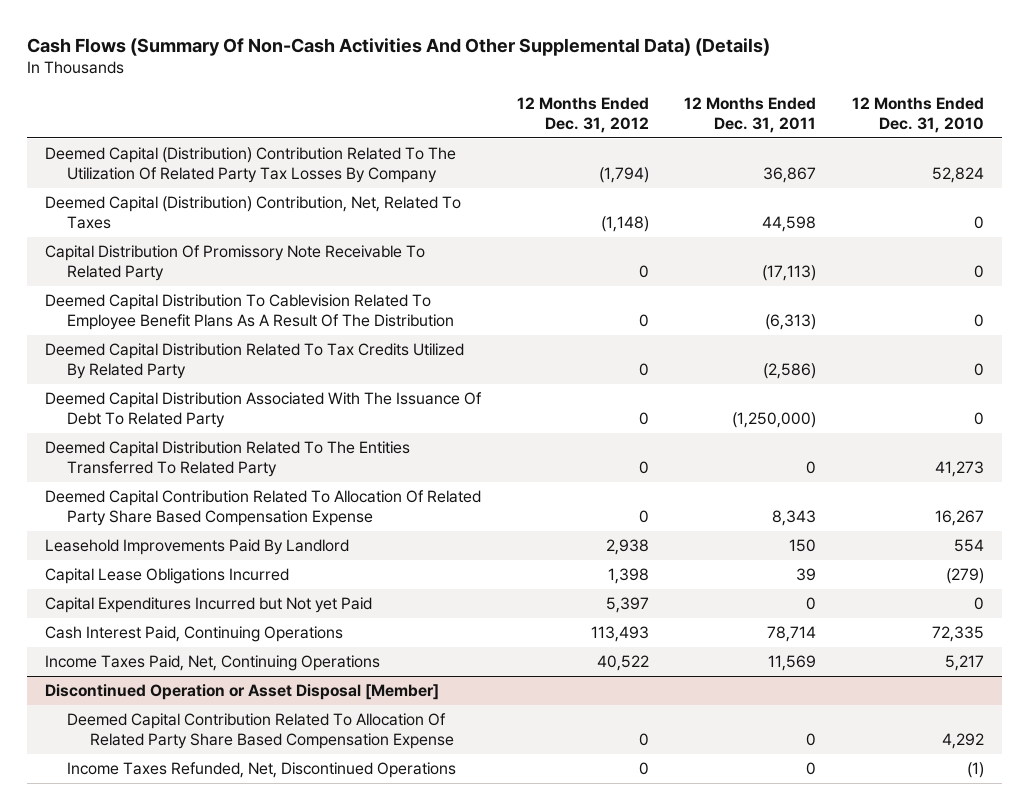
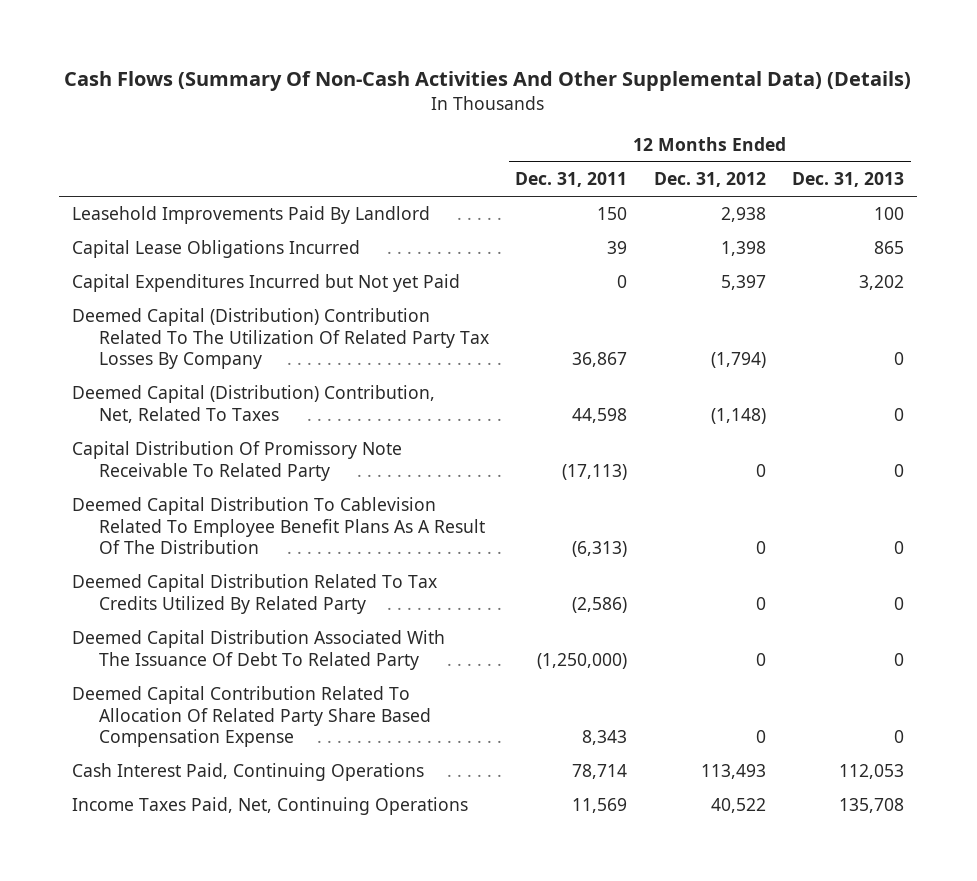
[852,97,985,133] 12 Months Ended Dec. 31, 2010 -> none
none -> [792,172,905,188] Dec. 31, 2013
[44,539,349,556] Leasehold Improvements Paid By Landlord -> [72,206,431,225] Leasehold Improvements Paid By Landlord
[44,568,289,585] Capital Lease Obligations Incurred -> [72,240,361,259] Capital Lease Obligations Incurred
[44,597,372,614] Capital Expenditures Incurred but Not yet Paid -> [72,274,461,293] Capital Expenditures Incurred but Not yet Paid
[44,441,410,477] Deemed Capital Distribution Related To The Entities Transferred To Related Party -> none
[44,684,439,701] Discontinued Operation or Asset Disposal [Member] -> none
[67,713,455,749] Deemed Capital Contribution Related To Allocation Of Related Party Share Based Compensation Expense -> none
[67,762,457,779] Income Taxes Refunded, Net, Discontinued Operations -> none

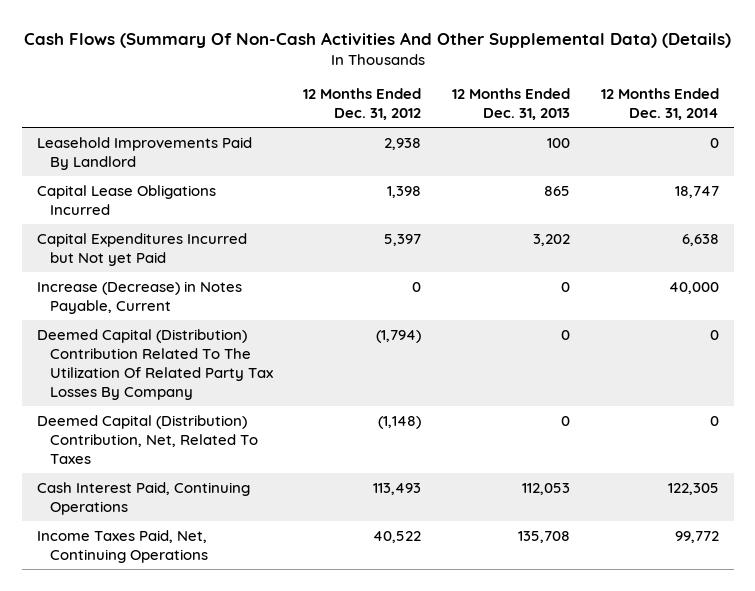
[515,172,628,188] Dec. 31, 2011 -> none
none -> [600,88,719,121] 12 Months Ended Dec. 31, 2014
none -> [36,280,242,314] Increase (Decrease) in Notes Payable, Current
[72,441,403,481] Capital Distribution Of Promissory Note Receivable To Related Party -> none
[72,497,485,555] Deemed Capital Distribution To Cablevision Related To Employee Benefit Plans As A Result Of The Distribution -> none
[72,574,438,614] Deemed Capital Distribution Related To Tax Credits Utilized By Related Party -> none
[72,630,446,670] Deemed Capital Distribution Associated With The Issuance Of Debt To Related Party -> none
[72,686,431,748] Deemed Capital Contribution Related To Allocation Of Related Party Share Based Compensation Expense -> none

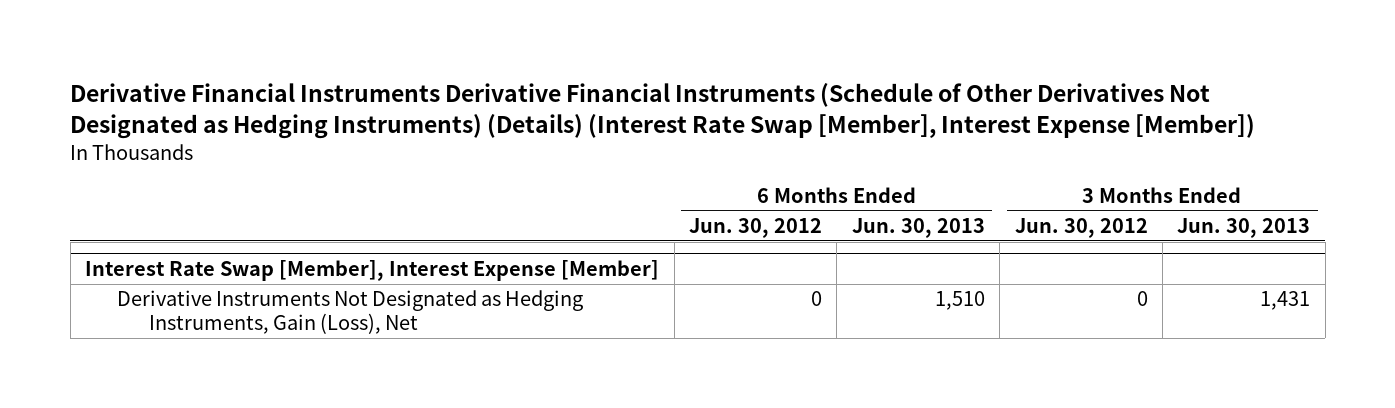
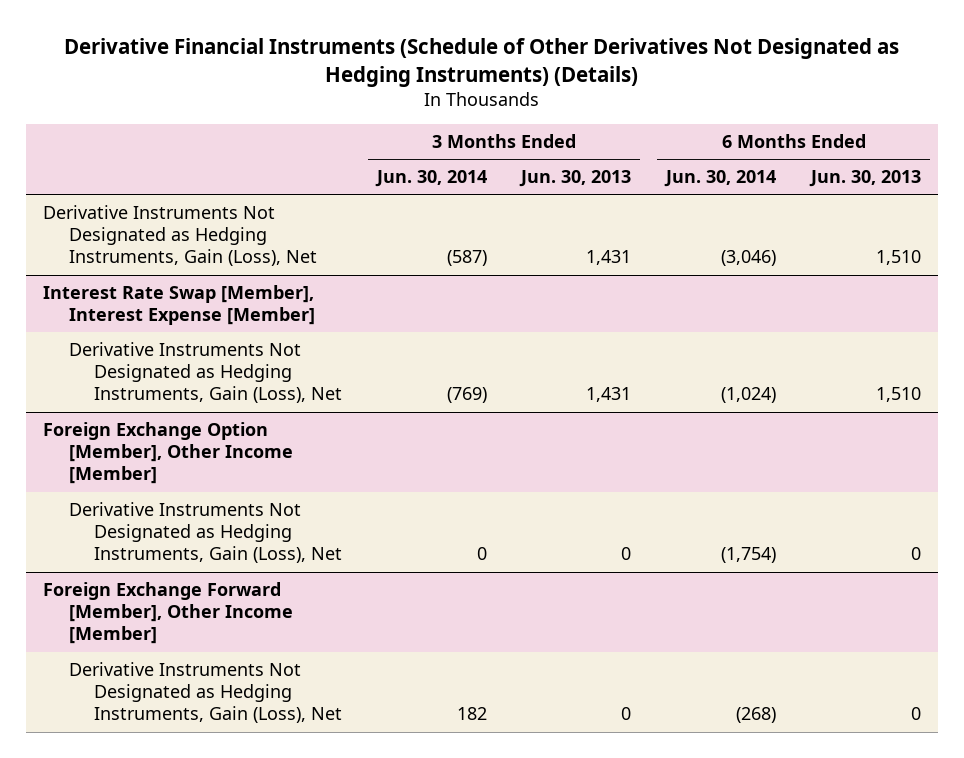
[70,82,1256,139] Derivative Financial Instruments Derivative Financial Instruments (Schedule of Other Derivatives Not Designated as Hedging Instruments) (Details) (Interest Rate Swap [Member], Interest Expense [Member]) -> [64,37,900,87] Derivative Financial Instruments (Schedule of Other Derivatives Not Designated as Hedging Instruments) (Details)
[688,218,822,239] Jun. 30, 2012 -> none
[1014,218,1148,239] Jun. 30, 2012 -> none
none -> [374,170,487,188] Jun. 30, 2014
none -> [664,170,777,188] Jun. 30, 2014
none -> [43,205,317,267] Derivative Instruments Not Designated as Hedging Instruments, Gain (Loss), Net
none -> [43,422,293,485] Foreign Exchange Option [Member], Other Income [Member]
none -> [68,502,343,564] Derivative Instruments Not Designated as Hedging Instruments, Gain (Loss), Net
none -> [43,582,293,645] Foreign Exchange Forward [Member], Other Income [Member]
none -> [68,662,343,724] Derivative Instruments Not Designated as Hedging Instruments, Gain (Loss), Net

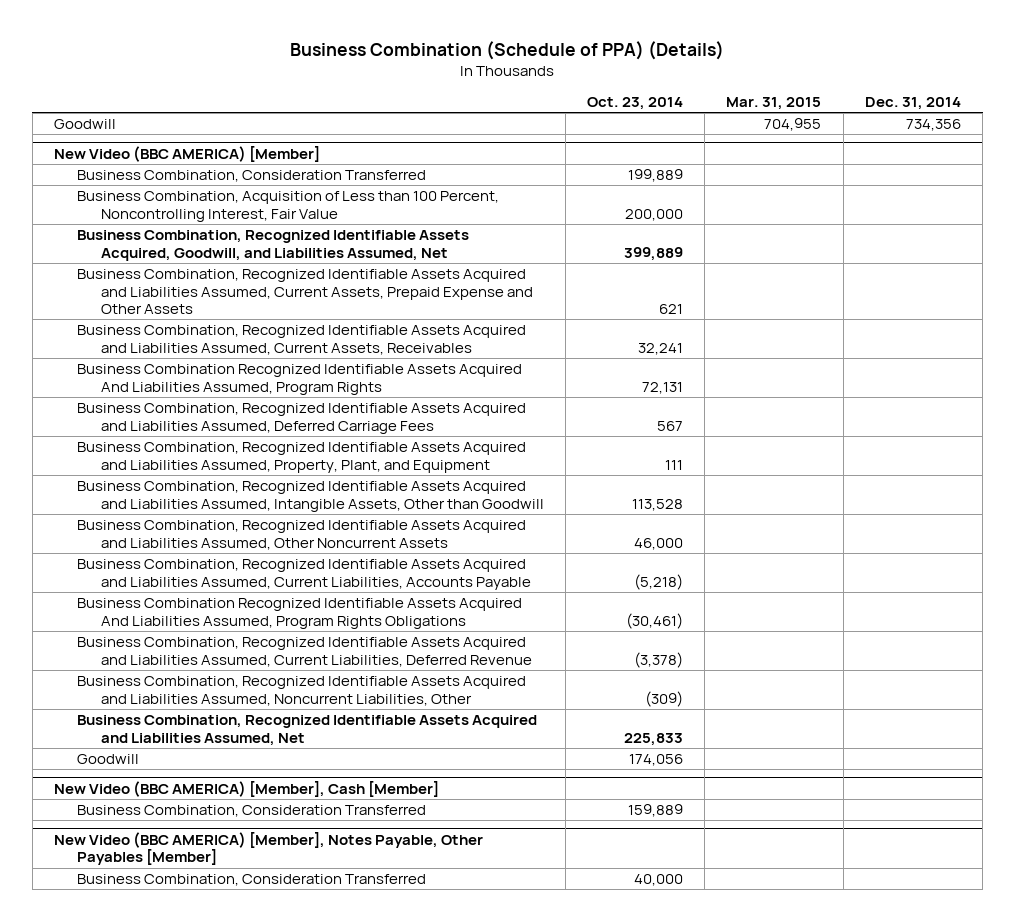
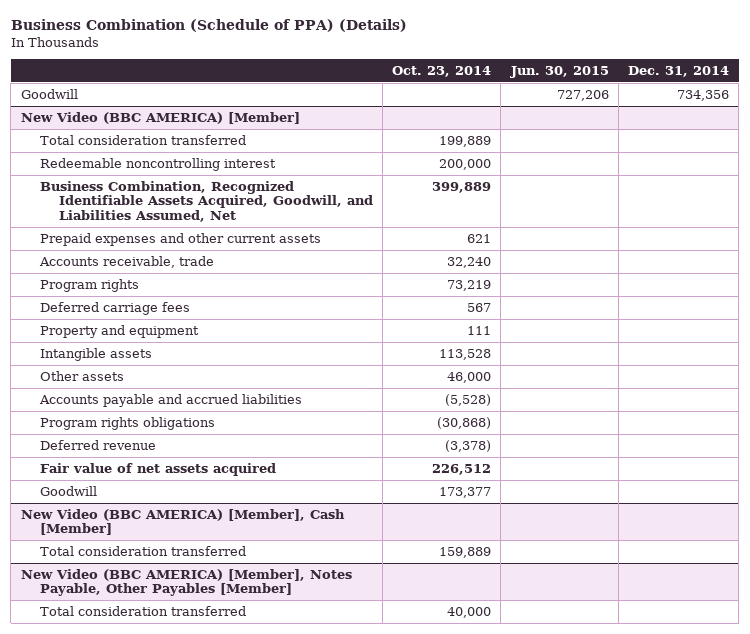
[726,97,822,111] Mar. 31, 2015 -> none
none -> [509,66,609,79] Jun. 30, 2015
[77,170,427,183] Business Combination, Consideration Transferred -> [39,134,246,145] Total consideration transferred
[77,191,500,222] Business Combination, Acquisition of Less than 100 Percent, Noncontrolling Interest, Fair Value -> [39,157,276,171] Redeemable noncontrolling interest
[77,325,527,355] Business Combination, Recognized Identifiable Assets Acquired and Liabilities Assumed, Current Assets, Receivables -> none
[77,364,523,395] Business Combination Recognized Identifiable Assets Acquired And Liabilities Assumed, Program Rights -> none
[77,676,527,706] Business Combination, Recognized Identifiable Assets Acquired and Liabilities Assumed, Noncurrent Liabilities, Other -> none
[77,269,533,315] Business Combination, Recognized Identifiable Assets Acquired and Liabilities Assumed, Current Assets, Prepaid Expense and Other Assets -> [39,232,321,246] Prepaid expenses and other current assets
none -> [38,255,214,268] Accounts receivable, trade
none -> [39,278,139,292] Program rights
[77,403,527,434] Business Combination, Recognized Identifiable Assets Acquired and Liabilities Assumed, Deferred Carriage Fees -> [39,301,190,315] Deferred carriage fees
[77,442,527,473] Business Combination, Recognized Identifiable Assets Acquired and Liabilities Assumed, Property, Plant, and Equipment -> [39,324,199,338] Property and equipment
[77,481,544,512] Business Combination, Recognized Identifiable Assets Acquired and Liabilities Assumed, Intangible Assets, Other than Goodwill -> [39,347,152,361] Intangible assets
[77,520,527,550] Business Combination, Recognized Identifiable Assets Acquired and Liabilities Assumed, Other Noncurrent Assets -> [39,370,124,381] Other assets
[77,559,531,590] Business Combination, Recognized Identifiable Assets Acquired and Liabilities Assumed, Current Liabilities, Accounts Payable -> [38,393,302,407] Accounts payable and accrued liabilities
[634,573,684,590] (5,218) -> [445,393,492,406] (5,528)
[77,598,523,629] Business Combination Recognized Identifiable Assets Acquired And Liabilities Assumed, Program Rights Obligations -> [39,416,215,430] Program rights obligations
[626,612,684,629] (30,461) -> [437,416,492,429] (30,868)
[77,637,532,667] Business Combination, Recognized Identifiable Assets Acquired and Liabilities Assumed, Current Liabilities, Deferred Revenue -> [39,439,156,450] Deferred revenue
[77,715,538,746] Business Combination, Recognized Identifiable Assets Acquired and Liabilities Assumed, Net -> [39,462,276,476] Fair value of net assets acquired
[624,732,684,746] 225,833 -> [432,463,492,475] 226,512
[629,754,684,767] 174,056 -> [439,486,492,498] 173,377
[77,805,427,818] Business Combination, Consideration Transferred -> [39,545,246,556] Total consideration transferred
[77,874,427,887] Business Combination, Consideration Transferred -> [39,605,246,616] Total consideration transferred

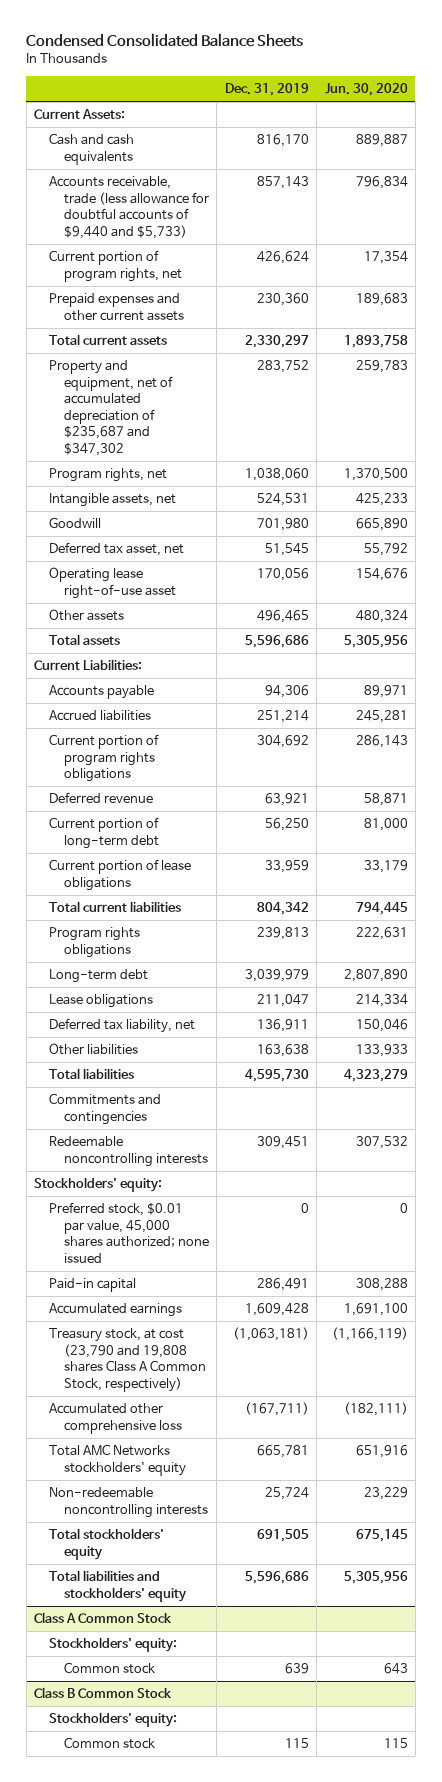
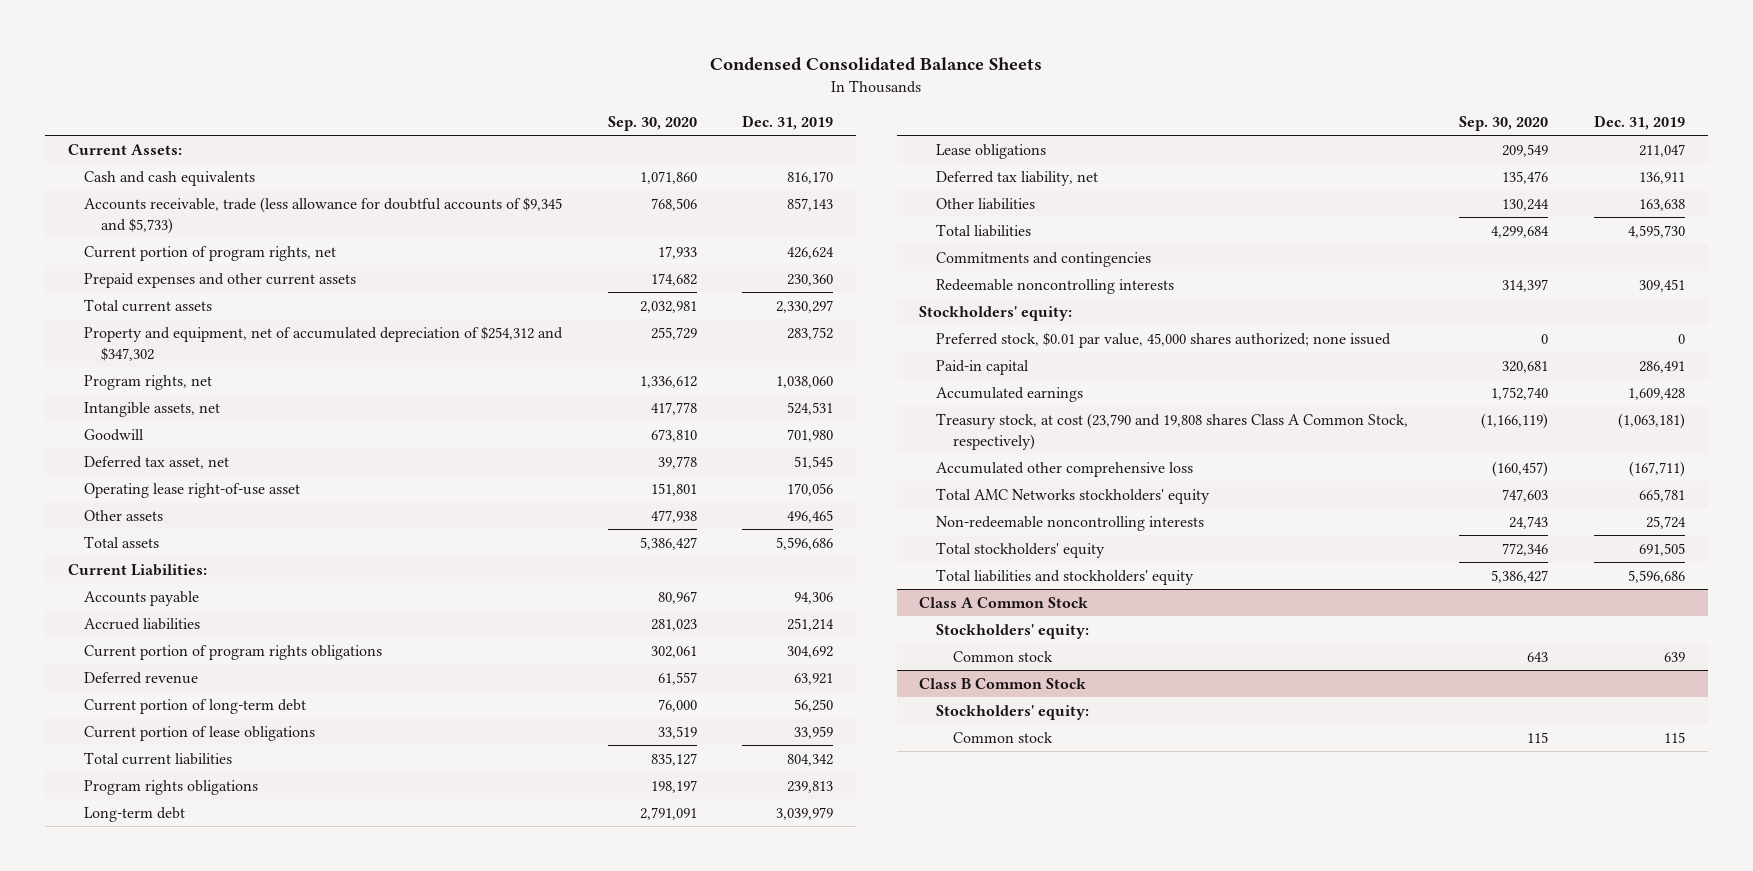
[324,83,408,97] Jun. 30, 2020 -> none
none -> [607,116,697,132] Sep. 30, 2020
[49,176,210,239] Accounts receivable, trade (less allowance for doubtful accounts of $9,440 and $5,733) -> [84,196,563,234] Accounts receivable, trade (less allowance for doubtful accounts of $9,345 and $5,733)
[49,360,174,456] Property and equipment, net of accumulated depreciation of $235,687 and $347,302 -> [84,325,564,361] Property and equipment, net of accumulated depreciation of $254,312 and $347,302

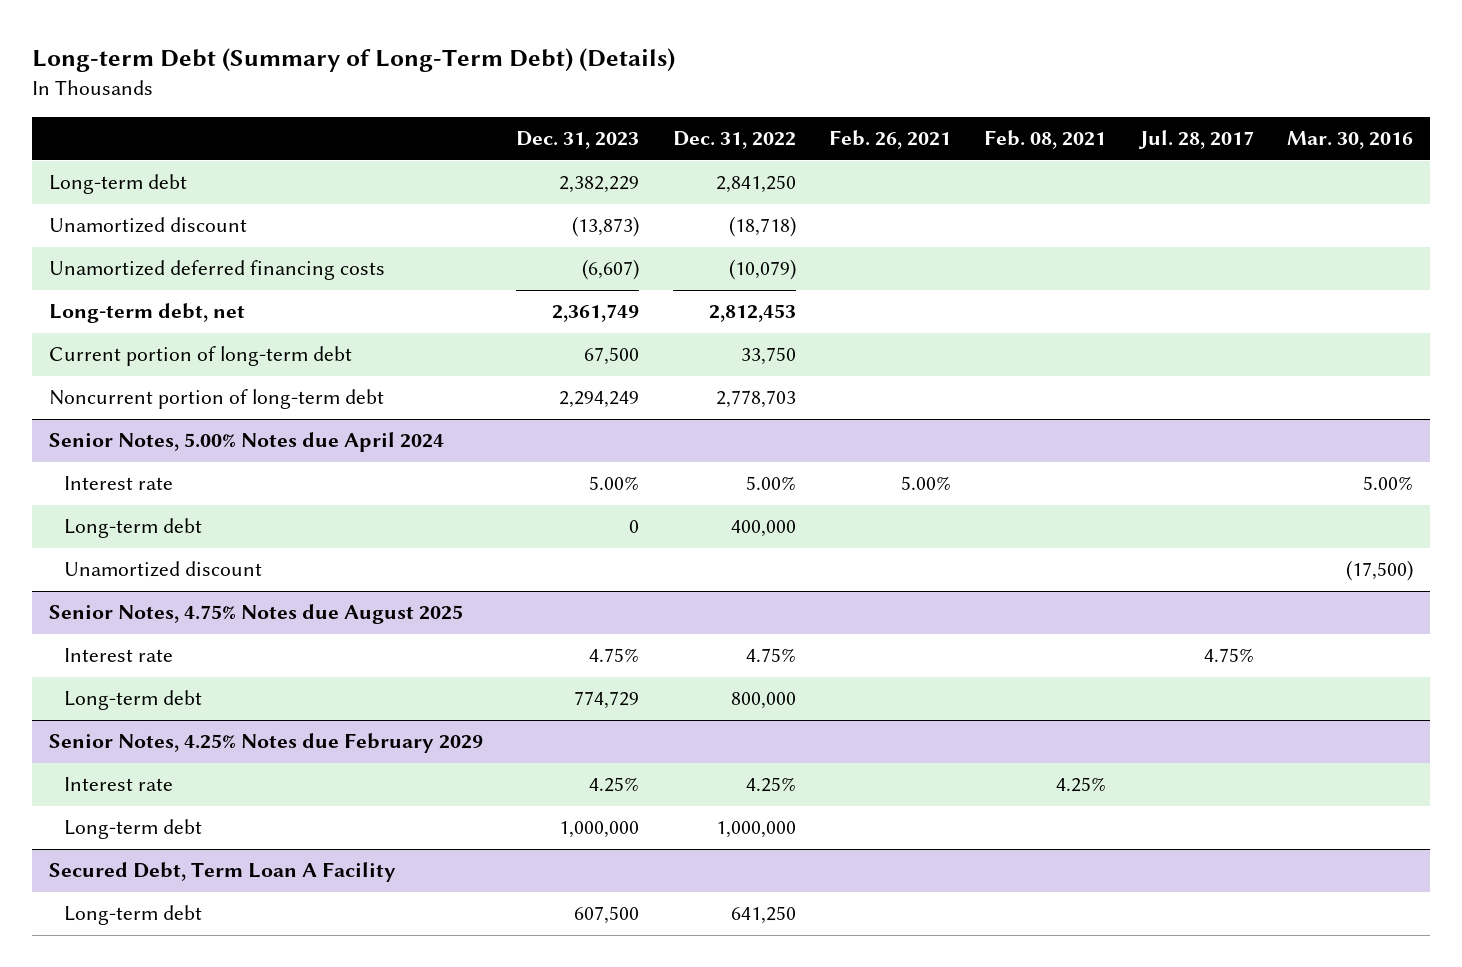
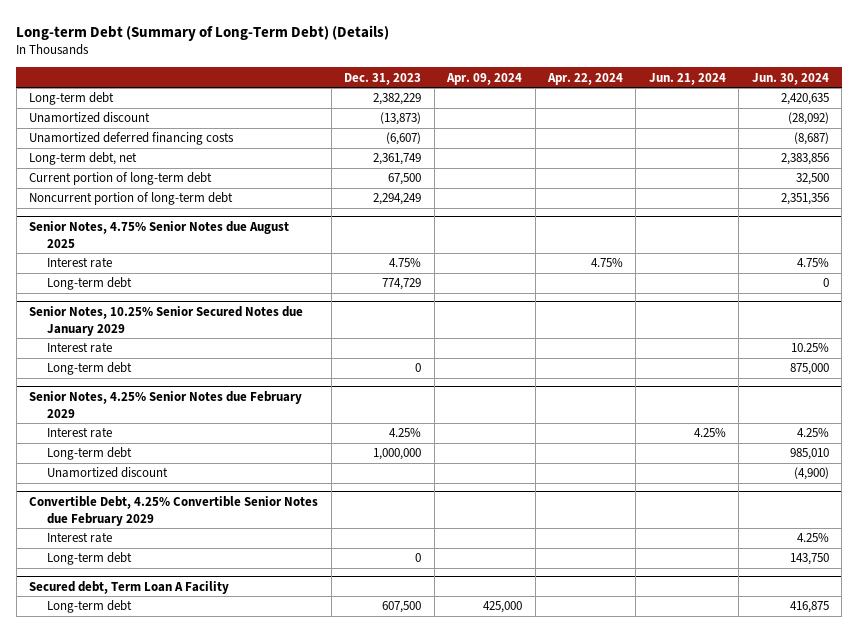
[672,131,796,150] Dec. 31, 2022 -> none
[828,130,951,150] Feb. 26, 2021 -> none
[984,130,1107,150] Feb. 08, 2021 -> none
[1137,130,1254,150] Jul. 28, 2017 -> none
[1287,131,1414,150] Mar. 30, 2016 -> none
none -> [446,72,523,85] Apr. 09, 2024
none -> [547,72,624,85] Apr. 22, 2024
none -> [648,72,726,85] Jun. 21, 2024
none -> [751,72,829,85] Jun. 30, 2024
[48,432,444,453] Senior Notes, 5.00% Notes due April 2024 -> none
[63,476,173,491] Interest rate -> none
[63,518,202,539] Long-term debt -> none
[63,561,262,578] Unamortized discount -> none
[48,604,463,625] Senior Notes, 4.75% Notes due August 2025 -> [29,220,290,248] Senior Notes, 4.75% Senior Notes due August 2025
none -> [29,305,304,336] Senior Notes, 10.25% Senior Secured Notes due January 2029
none -> [47,342,113,354] Interest rate
none -> [47,362,133,376] Long-term debt
[48,733,483,754] Senior Notes, 4.25% Notes due February 2029 -> [29,390,303,418] Senior Notes, 4.25% Senior Notes due February 2029
none -> [47,467,169,479] Unamortized discount
none -> [29,495,319,526] Convertible Debt, 4.25% Convertible Senior Notes due February 2029
none -> [47,532,113,544] Interest rate
none -> [47,552,133,566] Long-term debt
[48,862,396,883] Secured Debt, Term Loan A Facility -> [29,580,230,594] Secured debt, Term Loan A Facility

